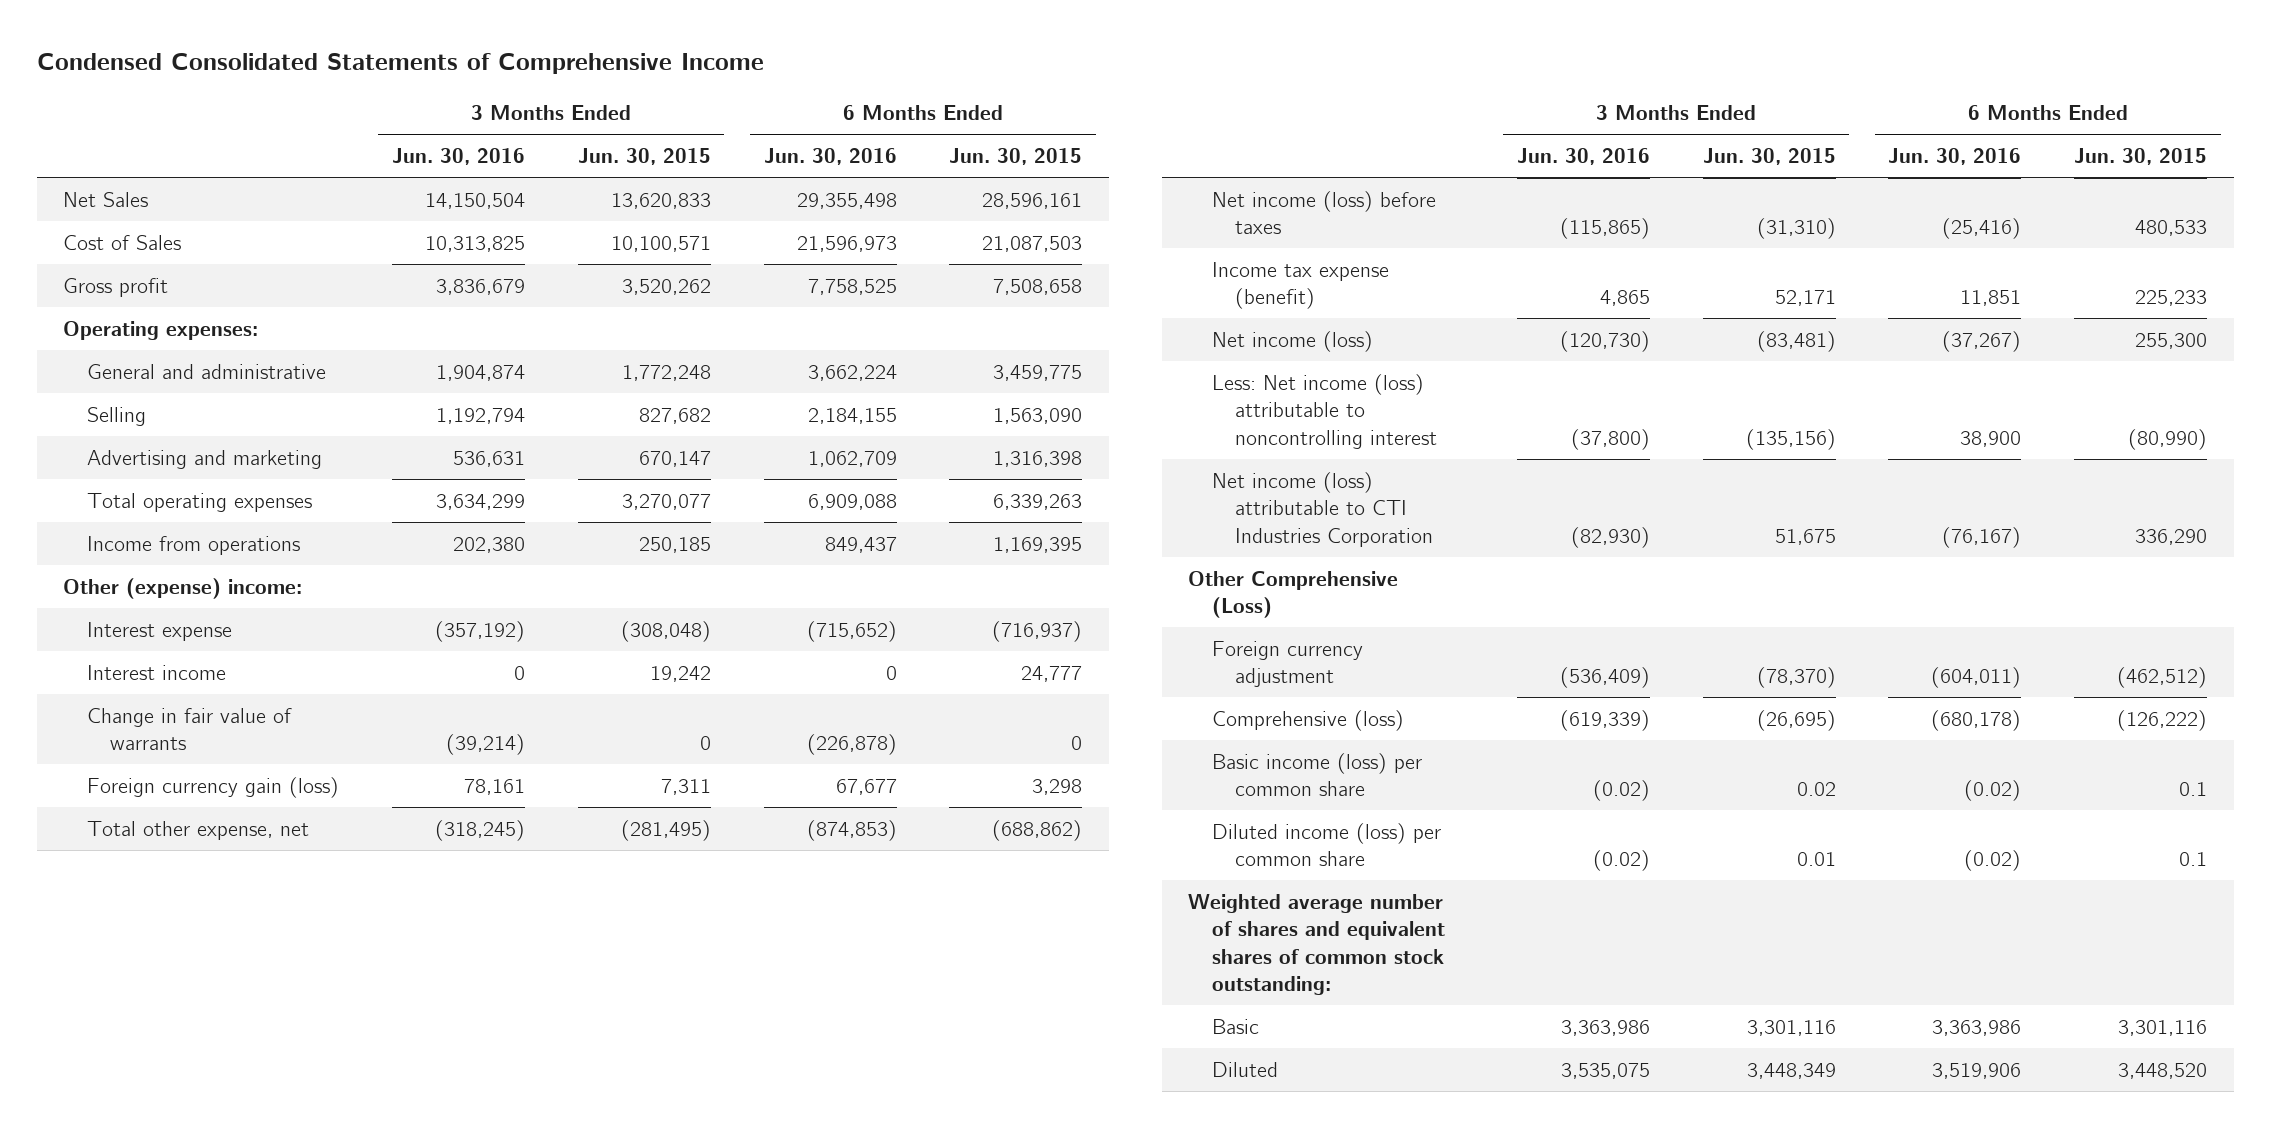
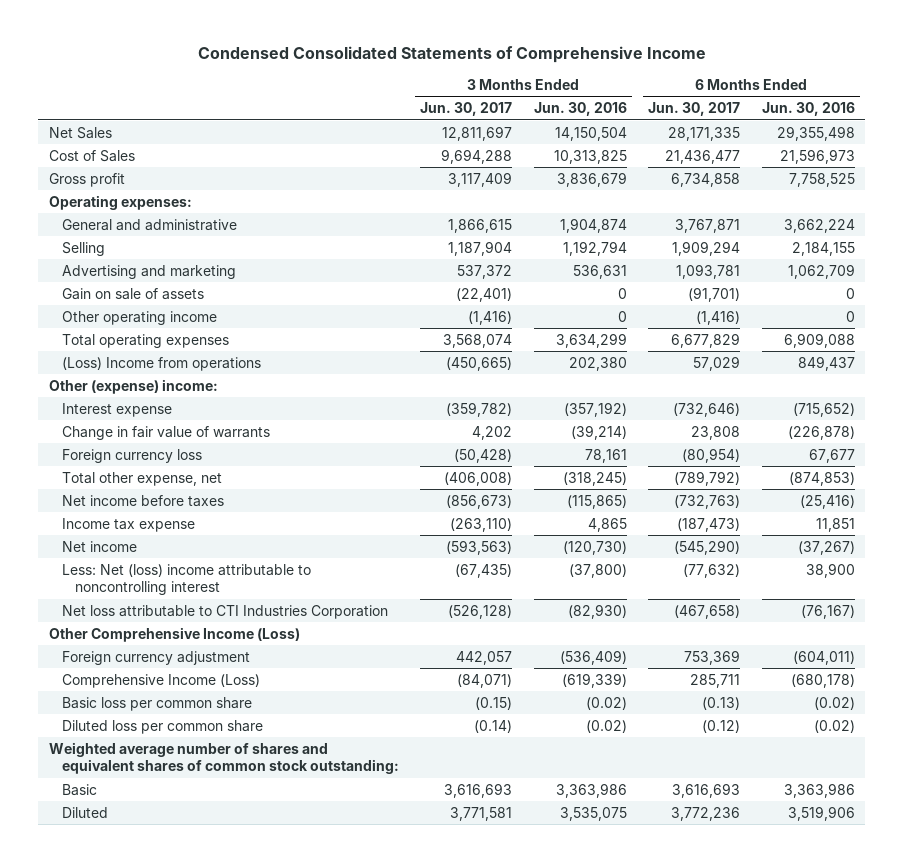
[577,148,711,166] Jun. 30, 2015 -> none
[949,148,1083,166] Jun. 30, 2015 -> none
none -> [420,101,513,116] Jun. 30, 2017
none -> [648,101,741,116] Jun. 30, 2017
none -> [61,287,204,300] Gain on sale of assets
none -> [61,310,217,325] Other operating income
[86,535,300,555] Income from operations -> [61,356,261,371] (Loss) Income from operations
[86,664,226,680] Interest income -> none
[86,776,339,798] Foreign currency gain (loss) -> [61,448,202,463] Foreign currency loss
[1211,190,1436,235] Net income (loss) before taxes -> [61,494,224,507] Net income before taxes
[1211,261,1389,310] Income tax expense (benefit) -> [61,517,195,532] Income tax expense
[1211,330,1373,352] Net income (loss) -> [61,540,137,552] Net income
[1211,373,1438,449] Less: Net income (loss) attributable to noncontrolling interest -> [61,563,311,596] Less: Net (loss) income attributable to noncontrolling interest
[1211,471,1434,547] Net income (loss) attributable to CTI Industries Corporation -> [61,604,388,619] Net loss attributable to CTI Industries Corporation
[1188,570,1399,619] Other Comprehensive (Loss) -> [48,626,300,642] Other Comprehensive Income (Loss)
[1211,709,1404,731] Comprehensive (loss) -> [61,673,260,688] Comprehensive Income (Loss)
[1211,752,1422,797] Basic income (loss) per common share -> [61,696,252,711] Basic loss per common share
[1211,822,1441,867] Diluted income (loss) per common share -> [61,719,263,734] Diluted loss per common share

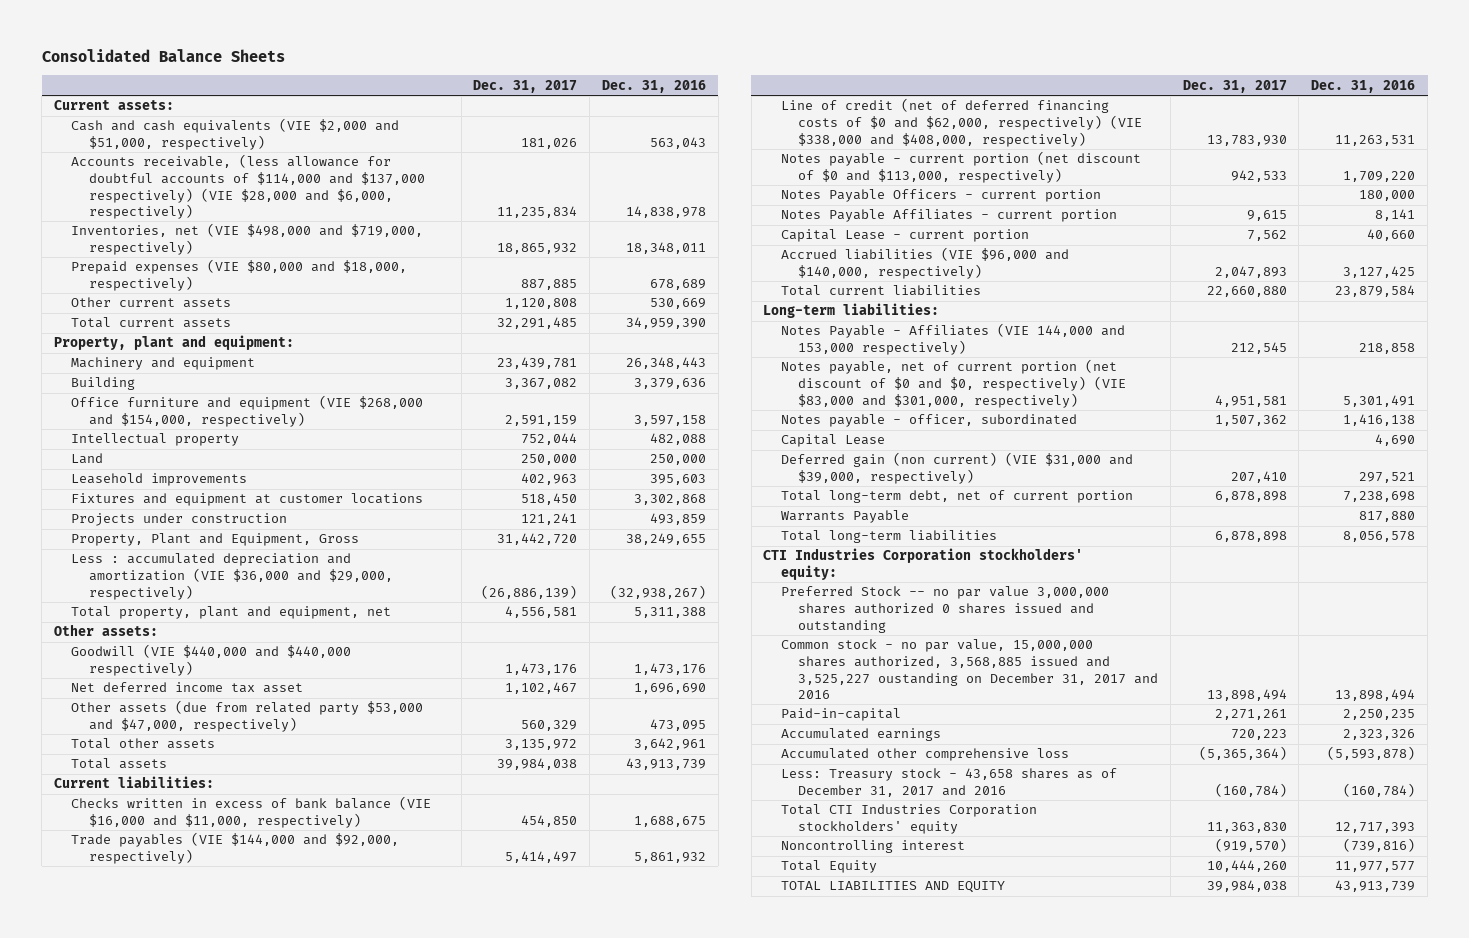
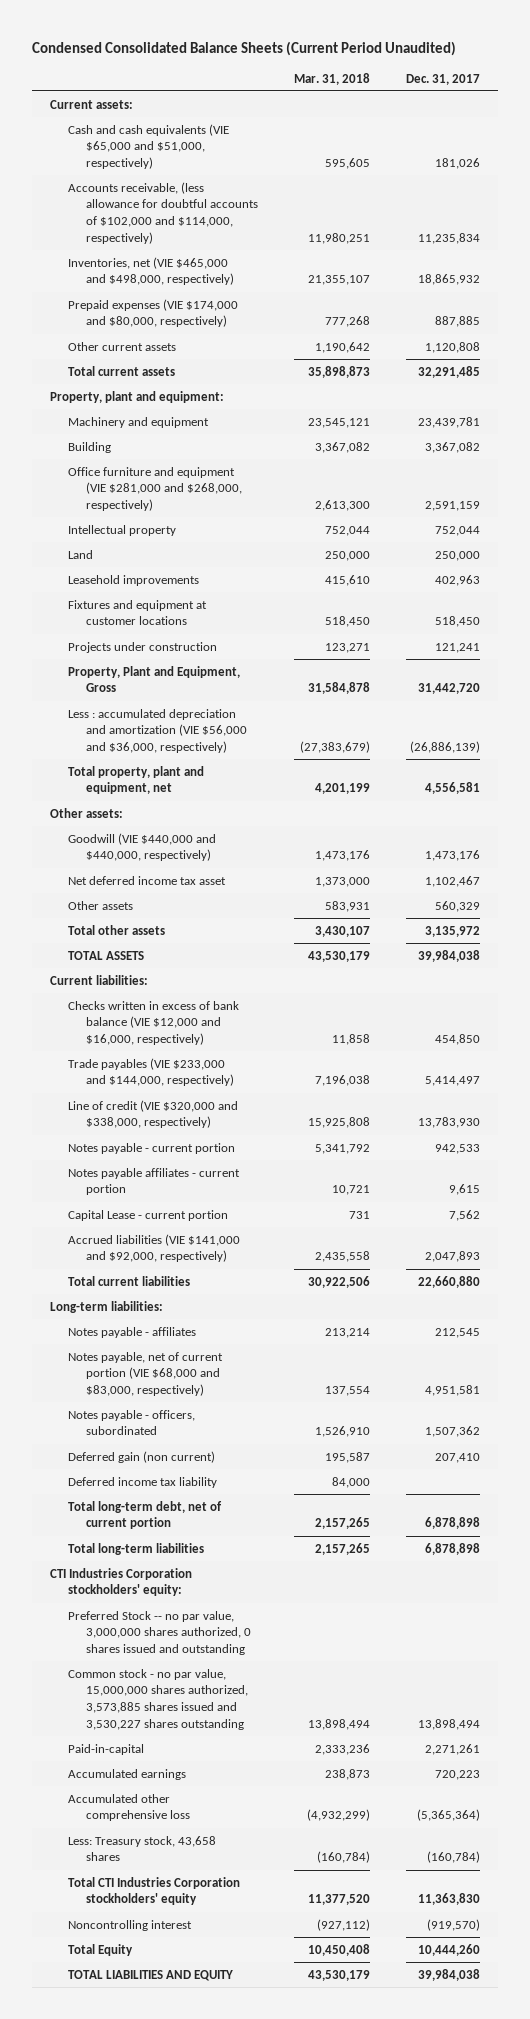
[41,49,285,63] Consolidated Balance Sheets -> [32,40,457,56] Condensed Consolidated Balance Sheets (Current Period Unaudited)
[601,79,706,93] Dec. 31, 2016 -> none
none -> [293,72,370,85] Mar. 31, 2018
[71,118,400,151] Cash and cash equivalents (VIE $2,000 and $51,000, respectively) -> [68,123,230,169] Cash and cash equivalents (VIE $65,000 and $51,000, respectively)
[71,154,425,220] Accounts receivable, (less allowance for doubtful accounts of $114,000 and $137,000 respectively) (VIE $28,000 and $6,000, respectively) -> [68,181,259,244] Accounts receivable, (less allowance for doubtful accounts of $102,000 and $114,000, respectively)
[71,223,424,256] Inventories, net (VIE $498,000 and $719,000, respectively) -> [68,256,235,286] Inventories, net (VIE $465,000 and $498,000, respectively)
[71,259,408,292] Prepaid expenses (VIE $80,000 and $18,000, respectively) -> [68,298,239,328] Prepaid expenses (VIE $174,000 and $80,000, respectively)
[71,395,424,428] Office furniture and equipment (VIE $268,000 and $154,000, respectively) -> [68,466,243,511] Office furniture and equipment (VIE $281,000 and $268,000, respectively)
[71,553,393,600] Less : accumulated depreciation and amortization (VIE $36,000 and $29,000, respectively) -> [68,708,248,753] Less : accumulated depreciation and amortization (VIE $56,000 and $36,000, respectively)
[71,644,352,677] Goodwill (VIE $440,000 and $440,000 respectively) -> [68,832,217,862] Goodwill (VIE $440,000 and $440,000, respectively)
[71,700,424,733] Other assets (due from related party $53,000 and $47,000, respectively) -> [68,900,134,910] Other assets
[71,758,168,770] Total assets -> [68,950,145,960] TOTAL ASSETS
[780,189,1101,203] Notes Payable Officers - current portion -> none
[71,796,432,829] Checks written in excess of bank balance (VIE $16,000 and $11,000, respectively) -> [68,1000,240,1045] Checks written in excess of bank balance (VIE $12,000 and $16,000, respectively)
[71,832,400,865] Trade payables (VIE $144,000 and $92,000, respectively) -> [68,1057,235,1087] Trade payables (VIE $233,000 and $144,000, respectively)
[780,98,1142,147] Line of credit (net of deferred financing costs of $0 and $62,000, respectively) (VIE $338,000 and $408,000, respectively) -> [68,1099,239,1129] Line of credit (VIE $320,000 and $338,000, respectively)
[780,151,1141,184] Notes payable - current portion (net discount of $0 and $113,000, respectively) -> [68,1142,236,1154] Notes payable - current portion
[780,209,1117,223] Notes Payable Affiliates - current portion -> [68,1167,241,1196] Notes payable affiliates - current portion
[780,247,1069,280] Accrued liabilities (VIE $96,000 and $140,000, respectively) -> [68,1233,241,1263] Accrued liabilities (VIE $141,000 and $92,000, respectively)
[780,434,885,448] Capital Lease -> none
[780,323,1125,356] Notes Payable - Affiliates (VIE 144,000 and 153,000 respectively) -> [68,1326,197,1338] Notes payable - affiliates
[780,359,1126,408] Notes payable, net of current portion (net discount of $0 and $0, respectively) (VIE $83,000 and $301,000, respectively) -> [68,1351,224,1396] Notes payable, net of current portion (VIE $68,000 and $83,000, respectively)
[780,414,1077,428] Notes payable - officer, subordinated -> [68,1409,196,1436] Notes payable - officers, subordinated
[780,452,1133,485] Deferred gain (non current) (VIE $31,000 and $39,000, respectively) -> [68,1450,216,1463] Deferred gain (non current)
none -> [68,1476,218,1488] Deferred income tax liability
[780,510,909,524] Warrants Payable -> none
[780,586,1109,633] Preferred Stock -- no par value 3,000,000 shares authorized 0 shares issued and outstanding -> [68,1610,252,1655] Preferred Stock -- no par value, 3,000,000 shares authorized, 0 shares issued and outstanding
[780,639,1158,700] Common stock - no par value, 15,000,000 shares authorized, 3,568,885 issued and 3,525,227 oustanding on December 31, 2017 and 2016 -> [68,1668,249,1730] Common stock - no par value, 15,000,000 shares authorized, 3,573,885 shares issued and 3,530,227 shares outstanding
[780,768,1117,798] Less: Treasury stock - 43,658 shares as of December 31, 2017 and 2016 -> [68,1835,217,1862] Less: Treasury stock, 43,658 shares

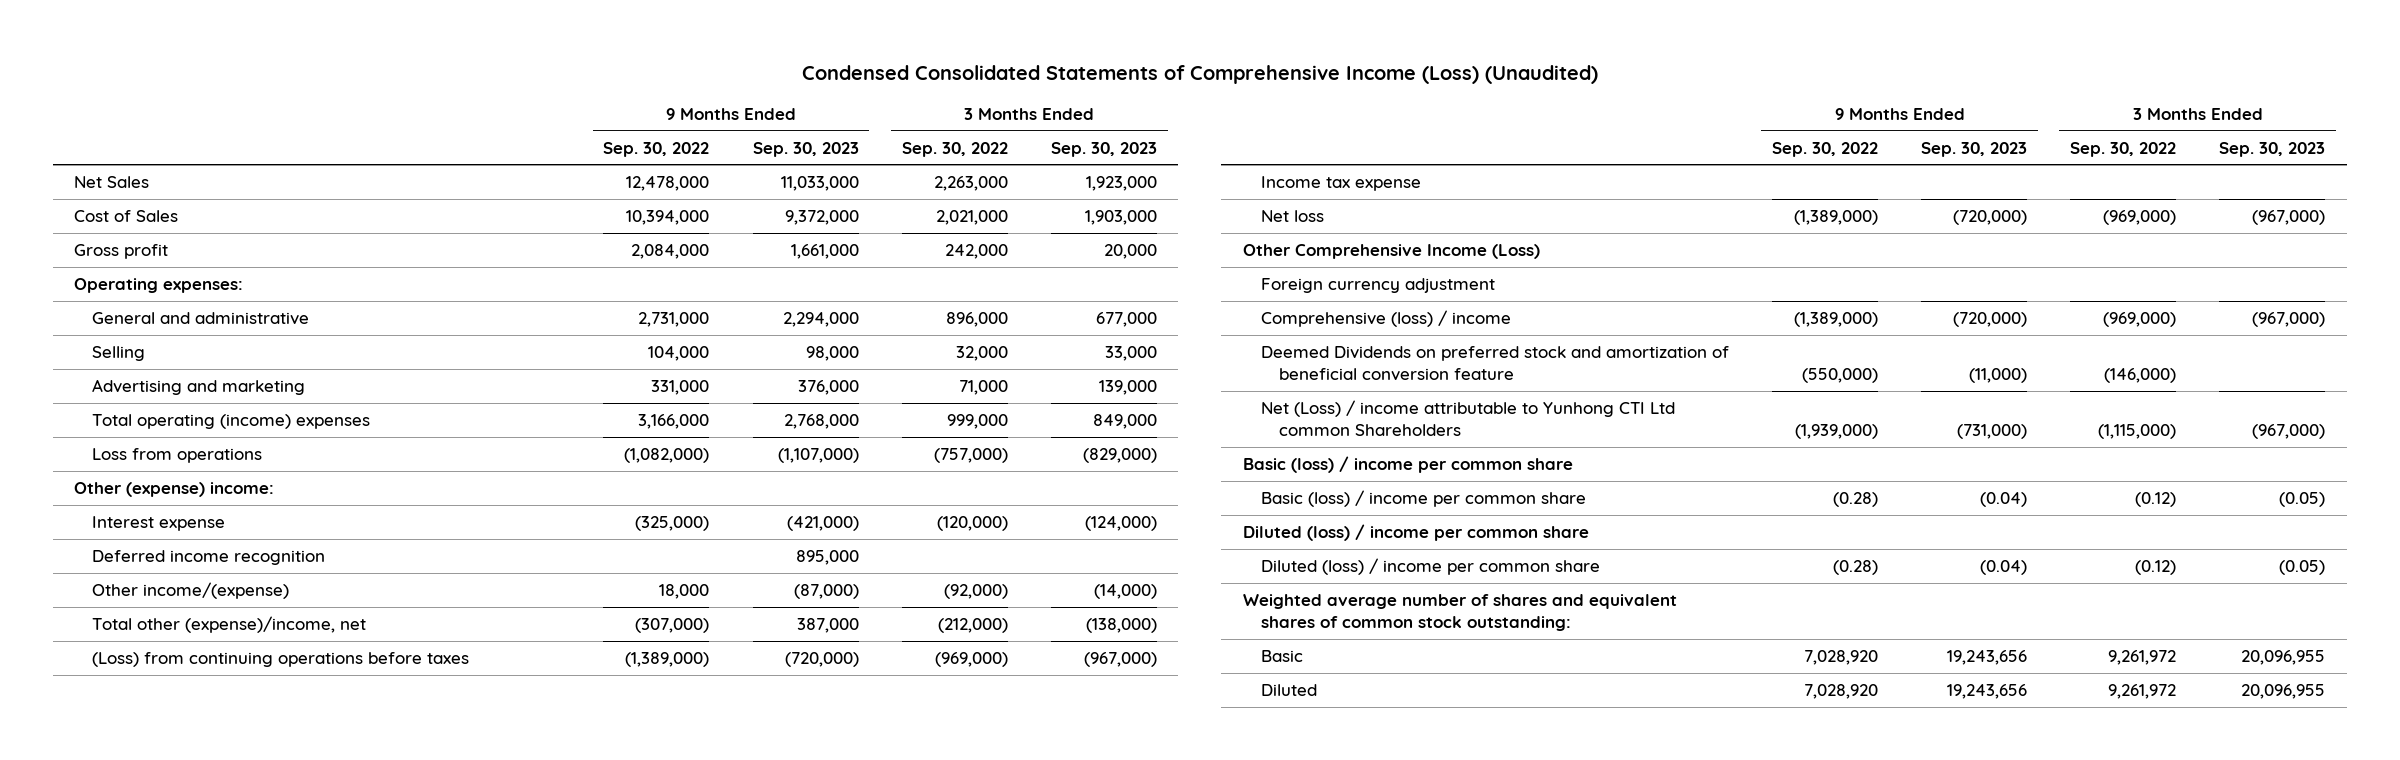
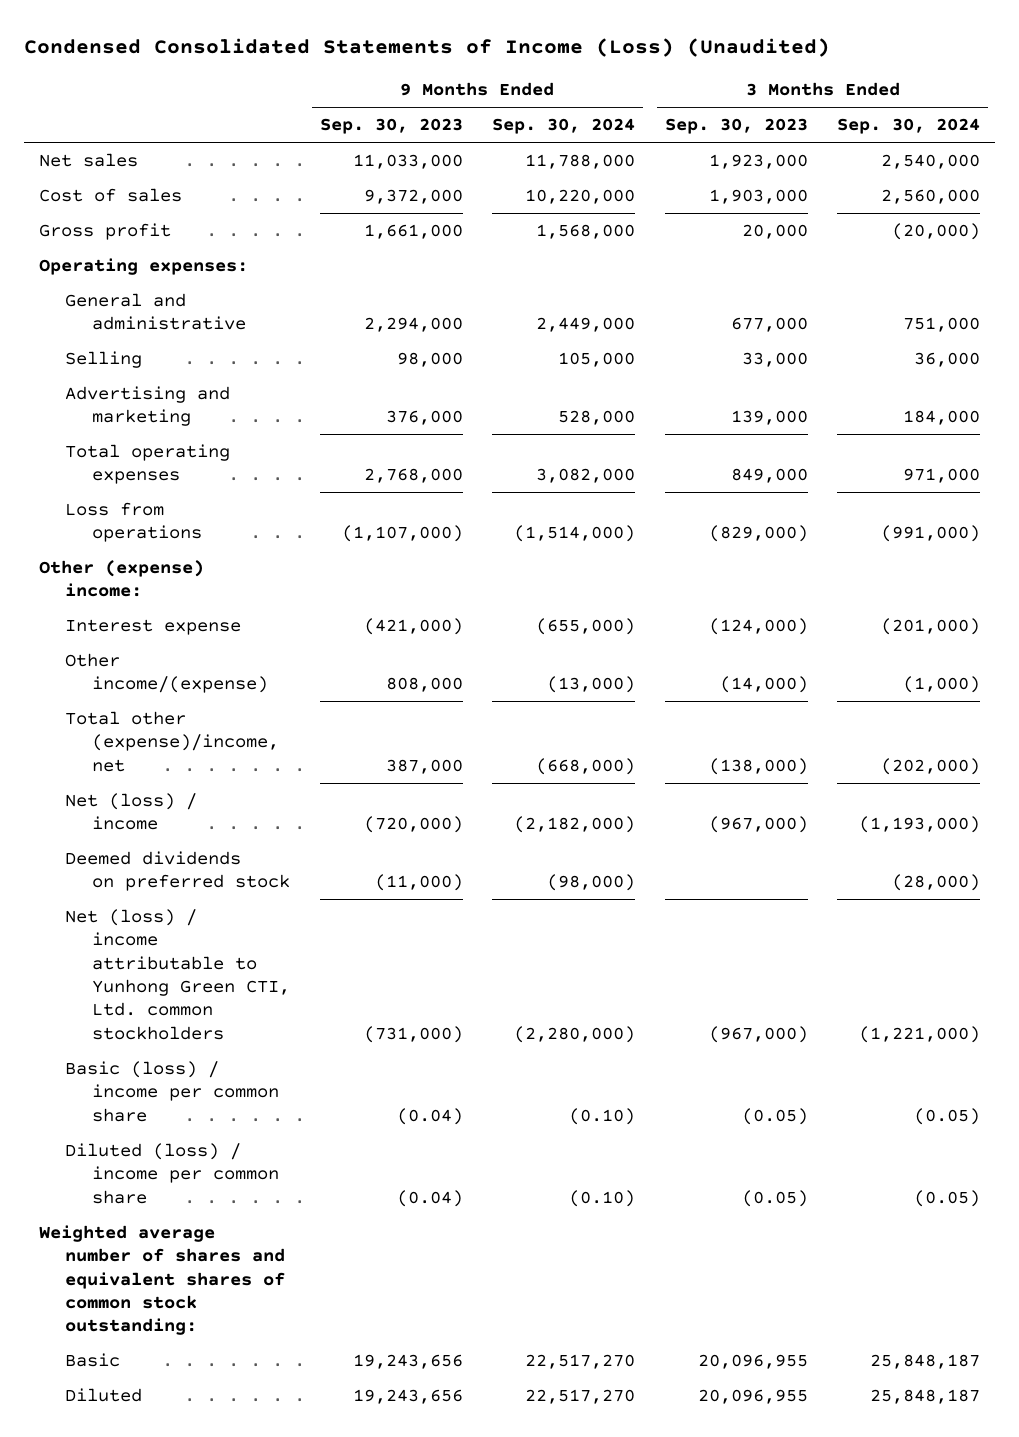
[801,64,1598,84] Condensed Consolidated Statements of Comprehensive Income (Loss) (Unaudited) -> [24,38,831,58] Condensed Consolidated Statements of Income (Loss) (Unaudited)
[603,141,710,157] Sep. 30, 2022 -> none
[901,141,1008,157] Sep. 30, 2022 -> none
none -> [492,118,636,135] Sep. 30, 2024
none -> [837,118,981,135] Sep. 30, 2024
[74,176,150,189] Net Sales -> [38,153,138,168] Net sales
[74,210,179,223] Cost of Sales -> [38,188,182,203] Cost of sales
[92,414,371,430] Total operating (income) expenses -> [65,444,231,485] Total operating expenses
[92,550,326,566] Deferred income recognition -> none
[793,584,859,600] (87,000) -> [385,677,463,693] 808,000
[92,652,470,668] (Loss) from continuing operations before taxes -> none
[1260,176,1421,192] Income tax expense -> none
[1242,244,1540,260] Other Comprehensive Income (Loss) -> none
[1260,278,1495,294] Foreign currency adjustment -> none
[1260,310,1511,328] Comprehensive (loss) / income -> none
[1260,346,1729,381] Deemed Dividends on preferred stock and amortization of beneficial conversion feature -> none
[1242,456,1573,474] Basic (loss) / income per common share -> none
[1260,210,1324,223] Net loss -> [65,793,198,831] Net (loss) / income
none -> [65,851,291,892] Deemed dividends on preferred stock
[1260,400,1675,436] Net (Loss) / income attributable to Yunhong CTI Ltd common Shareholders -> [65,909,291,1040] Net (loss) / income attributable to Yunhong Green CTI, Ltd. common stockholders
[1242,524,1589,542] Diluted (loss) / income per common share -> none

